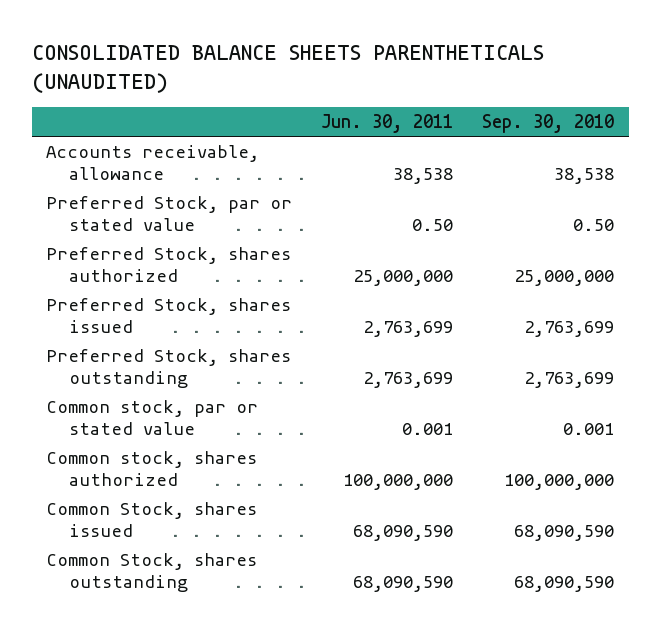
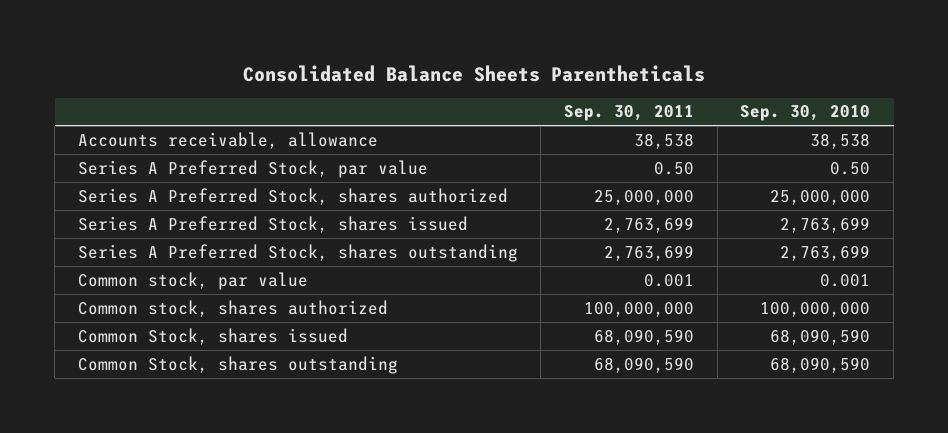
[31,45,544,93] CONSOLIDATED BALANCE SHEETS PARENTHETICALS (UNAUDITED) -> [243,64,706,82] Consolidated Balance Sheets Parentheticals
[321,114,454,134] Jun. 30, 2011 -> none
none -> [564,105,695,122] Sep. 30, 2011
[46,195,293,231] Preferred Stock, par or stated value -> [77,159,428,178] Series A Preferred Stock, par value
[46,246,292,282] Preferred Stock, shares authorized -> [77,187,508,205] Series A Preferred Stock, shares authorized
[46,297,292,333] Preferred Stock, shares issued -> [77,215,468,233] Series A Preferred Stock, shares issued
[46,348,292,388] Preferred Stock, shares outstanding -> [77,243,518,262] Series A Preferred Stock, shares outstanding
[46,399,259,435] Common stock, par or stated value -> [77,271,308,290] Common stock, par value

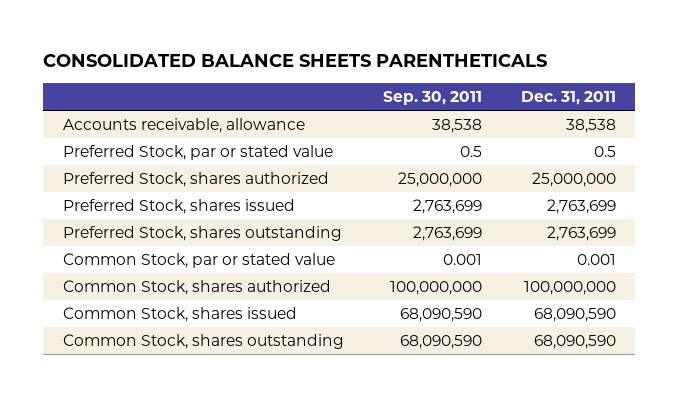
[243,64,706,82] Consolidated Balance Sheets Parentheticals -> [43,54,548,68] CONSOLIDATED BALANCE SHEETS PARENTHETICALS
[740,105,871,122] Sep. 30, 2010 -> none
none -> [520,91,616,106] Dec. 31, 2011
[77,159,428,178] Series A Preferred Stock, par value -> [62,145,333,161] Preferred Stock, par or stated value
[654,161,695,175] 0.50 -> [459,146,482,158] 0.5
[77,187,508,205] Series A Preferred Stock, shares authorized -> [62,172,329,188] Preferred Stock, shares authorized
[77,215,468,233] Series A Preferred Stock, shares issued -> [62,199,295,215] Preferred Stock, shares issued
[77,243,518,262] Series A Preferred Stock, shares outstanding -> [62,226,342,242] Preferred Stock, shares outstanding
[77,271,308,290] Common stock, par value -> [62,253,335,269] Common Stock, par or stated value
[77,299,388,317] Common stock, shares authorized -> [62,280,331,296] Common Stock, shares authorized

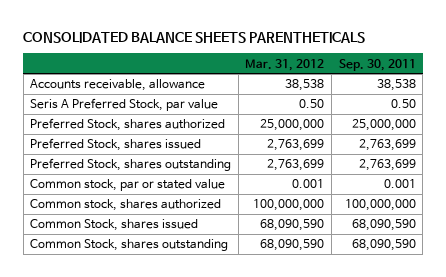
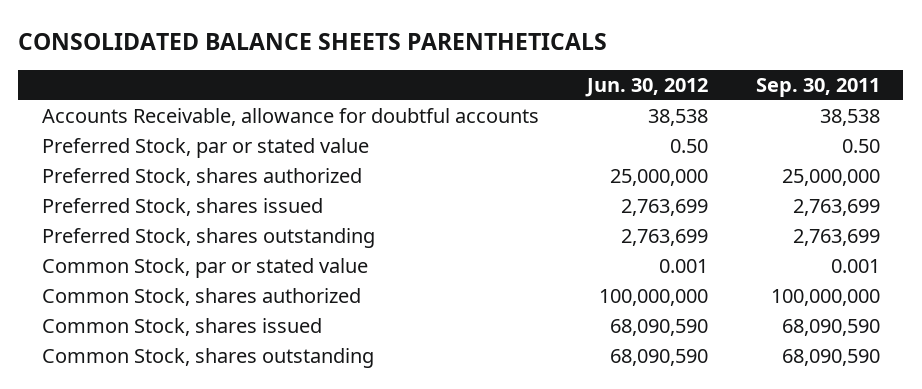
[245,58,325,71] Mar. 31, 2012 -> none
none -> [584,78,708,98] Jun. 30, 2012
[30,79,206,92] Accounts receivable, allowance -> [42,108,540,127] Accounts Receivable, allowance for doubtful accounts
[30,98,219,112] Seris A Preferred Stock, par value -> [42,138,370,159] Preferred Stock, par or stated value
[30,179,226,192] Common stock, par or stated value -> [42,258,369,279] Common Stock, par or stated value
[30,199,222,212] Common stock, shares authorized -> [42,288,362,307] Common Stock, shares authorized

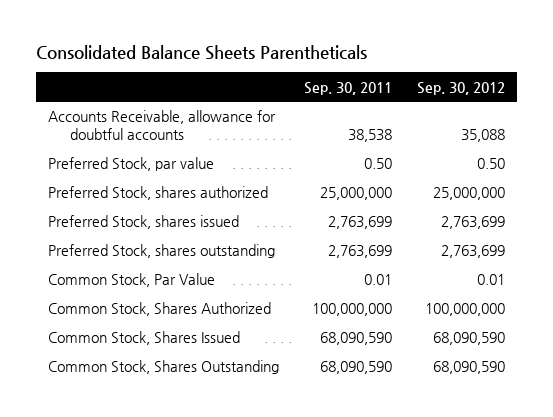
[18,32,608,50] CONSOLIDATED BALANCE SHEETS PARENTHETICALS -> [36,45,368,61] Consolidated Balance Sheets Parentheticals
[584,78,708,98] Jun. 30, 2012 -> none
none -> [416,81,505,95] Sep. 30, 2012
[42,138,370,159] Preferred Stock, par or stated value -> [48,157,215,172] Preferred Stock, par value
[42,258,369,279] Common Stock, par or stated value -> [48,273,216,288] Common Stock, Par Value
[830,259,880,274] 0.001 -> [364,274,393,286] 0.01
[42,288,362,307] Common Stock, shares authorized -> [48,302,272,317] Common Stock, Shares Authorized
[42,318,323,337] Common Stock, shares issued -> [48,331,241,346] Common Stock, Shares Issued
[42,348,375,369] Common Stock, shares outstanding -> [48,360,280,375] Common Stock, Shares Outstanding

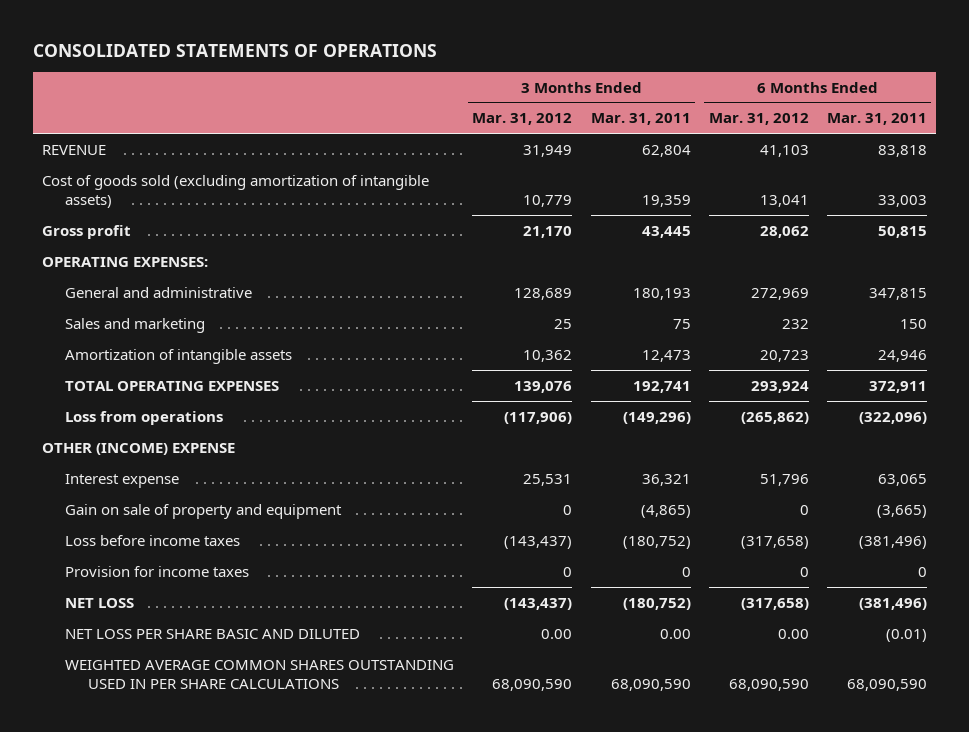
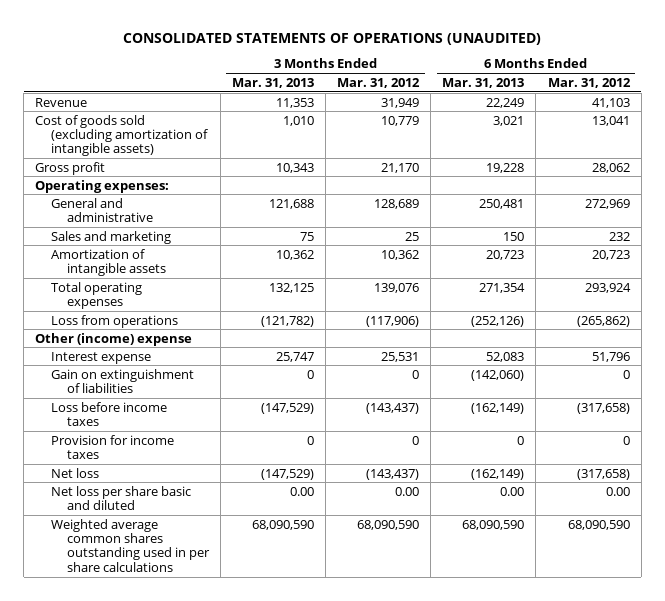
[33,43,438,57] CONSOLIDATED STATEMENTS OF OPERATIONS -> [123,32,542,45] CONSOLIDATED STATEMENTS OF OPERATIONS (UNAUDITED)
[590,113,691,126] Mar. 31, 2011 -> none
[826,113,927,126] Mar. 31, 2011 -> none
none -> [232,77,315,88] Mar. 31, 2013
none -> [442,77,525,88] Mar. 31, 2013
[42,144,107,155] REVENUE -> [35,97,88,107] Revenue
[42,256,209,267] OPERATING EXPENSES: -> [35,179,170,193] Operating expenses:
[65,380,280,391] TOTAL OPERATING EXPENSES -> [50,281,142,309] Total operating expenses
[42,442,236,455] OTHER (INCOME) EXPENSE -> [35,332,193,346] Other (income) expense
[65,503,343,519] Gain on sale of property and equipment -> none
none -> [50,368,194,393] Gain on extinguishment of liabilities
[65,597,135,608] NET LOSS -> [50,467,99,478] Net loss
[65,628,361,639] NET LOSS PER SHARE BASIC AND DILUTED -> [50,485,191,510] Net loss per share basic and diluted
[65,659,455,690] WEIGHTED AVERAGE COMMON SHARES OUTSTANDING USED IN PER SHARE CALCULATIONS -> [50,518,210,572] Weighted average common shares outstanding used in per share calculations

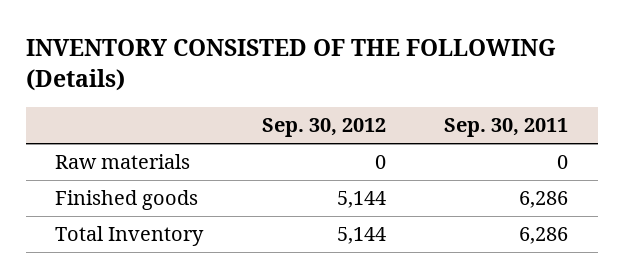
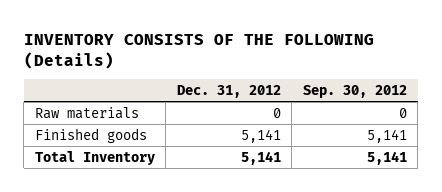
[25,39,556,92] INVENTORY CONSISTED OF THE FOLLOWING (Details) -> [23,33,374,69] INVENTORY CONSISTS OF THE FOLLOWING (Details)
[444,118,569,138] Sep. 30, 2011 -> none
none -> [176,85,281,99] Dec. 31, 2012
[336,191,386,209] 5,144 -> [366,128,407,143] 5,141
[336,227,386,245] 5,144 -> [366,150,407,165] 5,141

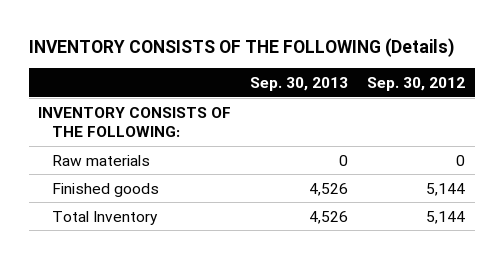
[176,85,281,99] Dec. 31, 2012 -> none
none -> [250,76,349,91] Sep. 30, 2013
none -> [38,106,232,138] INVENTORY CONSISTS OF THE FOLLOWING:
[366,128,407,143] 5,141 -> [426,182,466,196] 5,144
[366,150,407,165] 5,141 -> [426,210,466,224] 5,144

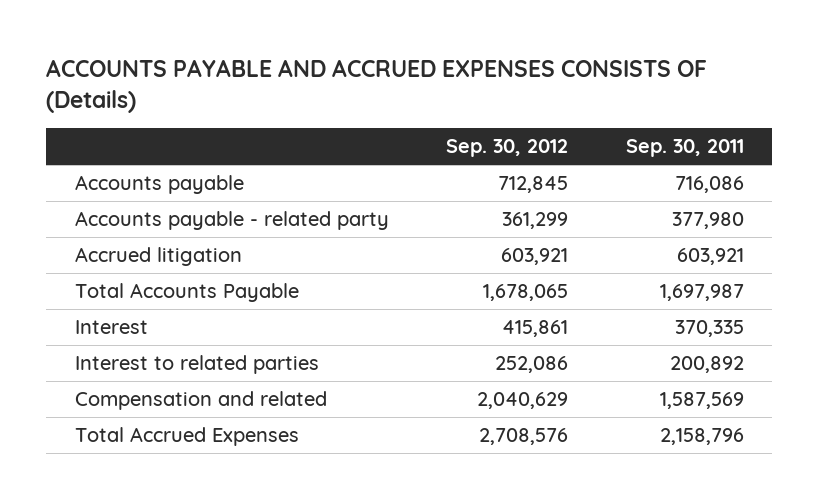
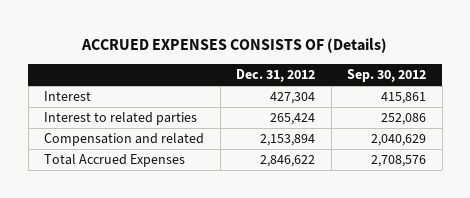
[46,59,708,114] ACCOUNTS PAYABLE AND ACCRUED EXPENSES CONSISTS OF (Details) -> [81,38,388,54] ACCRUED EXPENSES CONSISTS OF (Details)
[625,139,744,158] Sep. 30, 2011 -> none
none -> [236,69,316,83] Dec. 31, 2012
[74,175,244,195] Accounts payable -> none
[74,211,389,231] Accounts payable - related party -> none
[74,247,242,267] Accrued litigation -> none
[74,283,299,303] Total Accounts Payable -> none

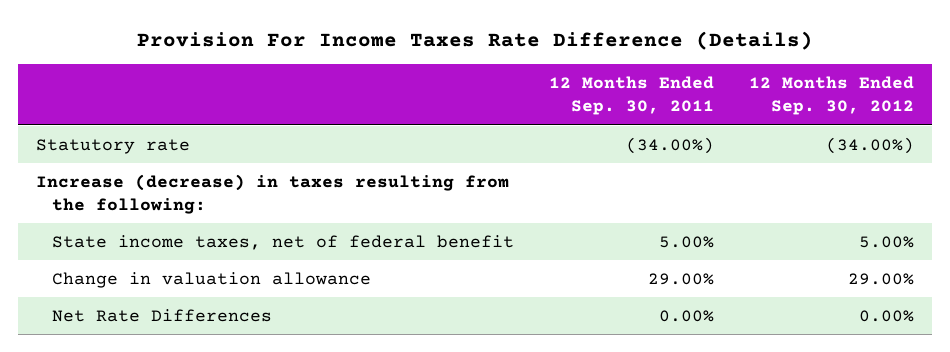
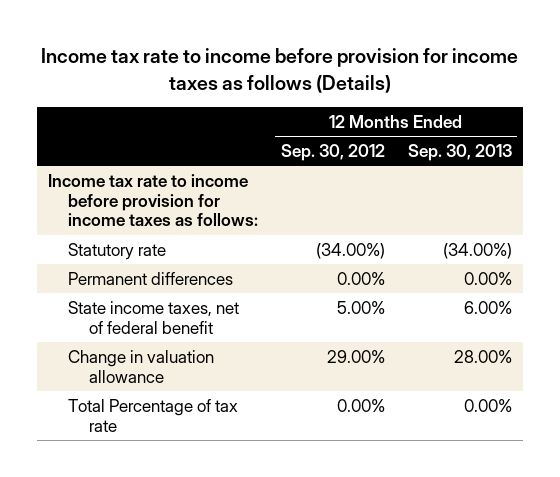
[137,31,814,51] Provision For Income Taxes Rate Difference (Details) -> [40,48,518,93] Income tax rate to income before provision for income taxes as follows (Details)
[549,76,715,116] 12 Months Ended Sep. 30, 2011 -> none
none -> [407,144,512,162] Sep. 30, 2013
none -> [47,173,259,227] Income tax rate to income before provision for income taxes as follows:
[35,173,509,214] Increase (decrease) in taxes resulting from the following: -> none
none -> [68,271,234,285] Permanent differences
[52,308,273,322] Net Rate Differences -> [68,398,239,432] Total Percentage of tax rate

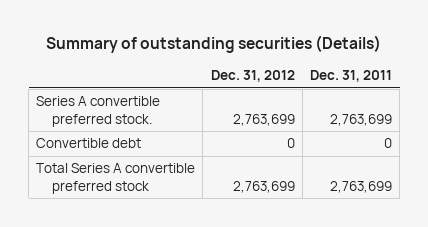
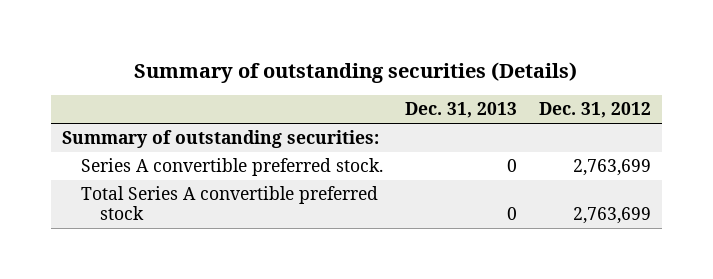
[310,70,393,83] Dec. 31, 2011 -> none
none -> [405,102,518,119] Dec. 31, 2013
none -> [61,130,379,149] Summary of outstanding securities:
[36,138,142,149] Convertible debt -> none

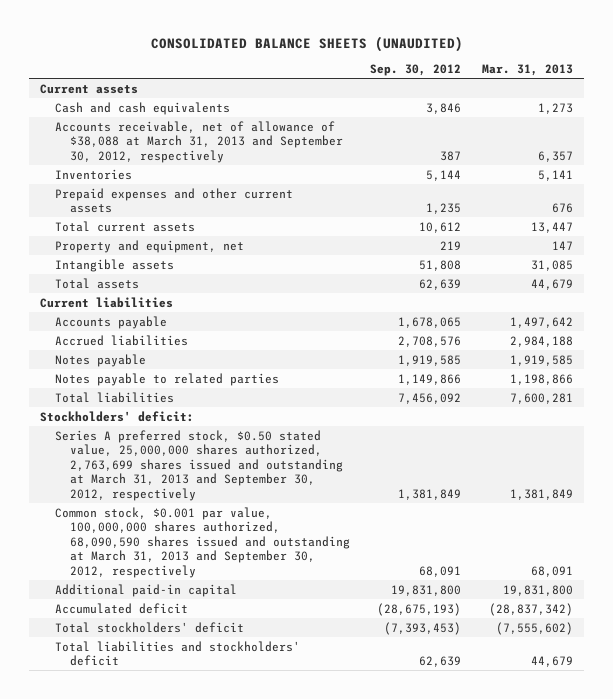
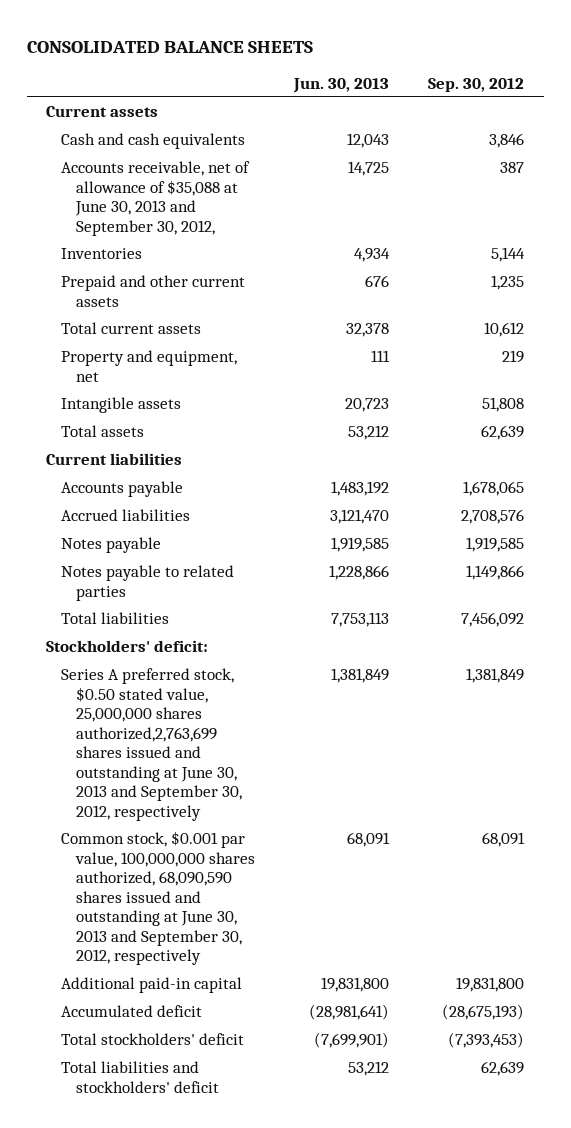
[150,35,463,52] CONSOLIDATED BALANCE SHEETS (UNAUDITED) -> [26,40,313,53] CONSOLIDATED BALANCE SHEETS
[482,64,574,77] Mar. 31, 2013 -> none
none -> [293,77,390,93] Jun. 30, 2013
[54,120,343,163] Accounts receivable, net of allowance of $38,088 at March 31, 2013 and September 30, 2012, respectively -> [61,161,251,236] Accounts receivable, net of allowance of $35,088 at June 30, 2013 and September 30, 2012,
[54,187,293,214] Prepaid expenses and other current assets -> [61,275,246,307] Prepaid and other current assets
[54,429,343,501] Series A preferred stock, $0.50 stated value, 25,000,000 shares authorized, 2,763,699 shares issued and outstanding at March 31, 2013 and September 30, 2012, respectively -> [61,668,243,821] Series A preferred stock, $0.50 stated value, 25,000,000 shares authorized,2,763,699 shares issued and outstanding at June 30, 2013 and September 30, 2012, respectively
[54,506,350,578] Common stock, $0.001 par value, 100,000,000 shares authorized, 68,090,590 shares issued and outstanding at March 31, 2013 and September 30, 2012, respectively -> [61,831,256,966] Common stock, $0.001 par value, 100,000,000 shares authorized, 68,090,590 shares issued and outstanding at June 30, 2013 and September 30, 2012, respectively

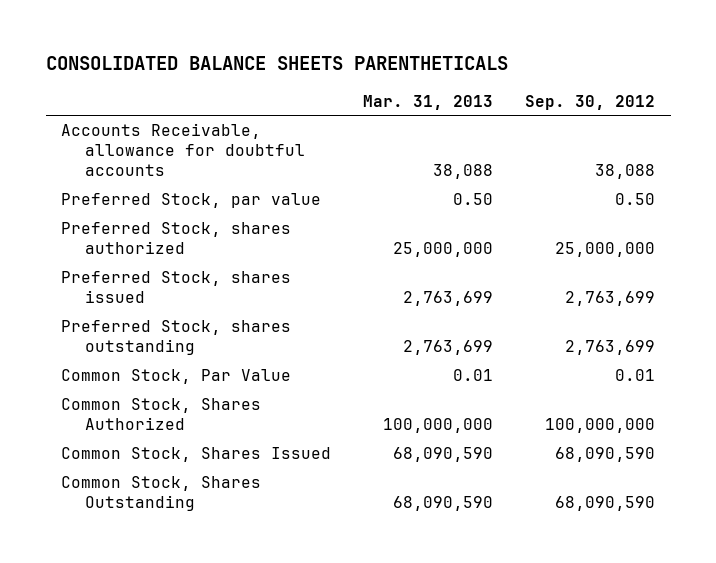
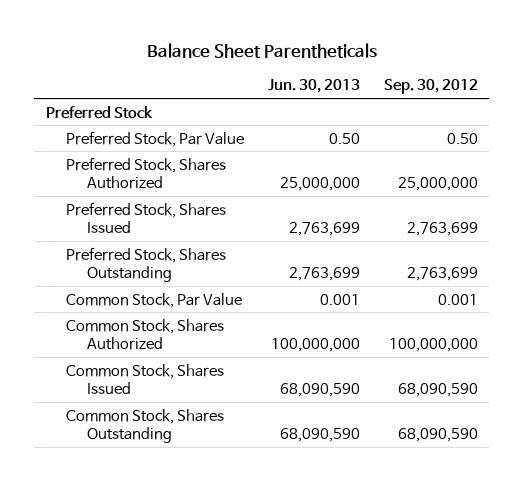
[45,56,508,71] CONSOLIDATED BALANCE SHEETS PARENTHETICALS -> [146,43,377,59] Balance Sheet Parentheticals
[363,94,494,110] Mar. 31, 2013 -> none
none -> [268,79,361,94] Jun. 30, 2013
[61,123,306,177] Accounts Receivable, allowance for doubtful accounts -> none
none -> [45,105,153,119] Preferred Stock
[61,193,322,209] Preferred Stock, par value -> [66,130,245,147] Preferred Stock, Par Value
[61,222,292,255] Preferred Stock, shares authorized -> [66,156,227,189] Preferred Stock, Shares Authorized
[61,271,292,304] Preferred Stock, shares issued -> [66,201,227,233] Preferred Stock, Shares Issued
[61,320,292,356] Preferred Stock, shares outstanding -> [66,246,227,282] Preferred Stock, Shares Outstanding
[614,369,655,382] 0.01 -> [437,293,478,305] 0.001

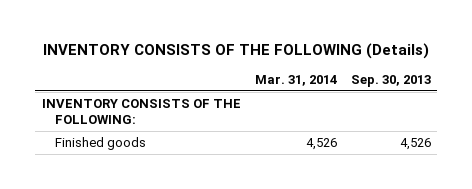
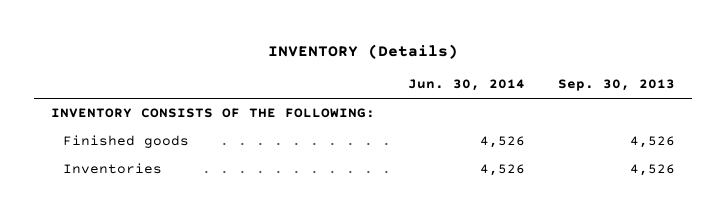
[43,42,430,59] INVENTORY CONSISTS OF THE FOLLOWING (Details) -> [267,44,458,60] INVENTORY (Details)
[254,74,337,86] Mar. 31, 2014 -> none
none -> [407,79,525,92] Jun. 30, 2014
none -> [62,163,162,175] Inventories

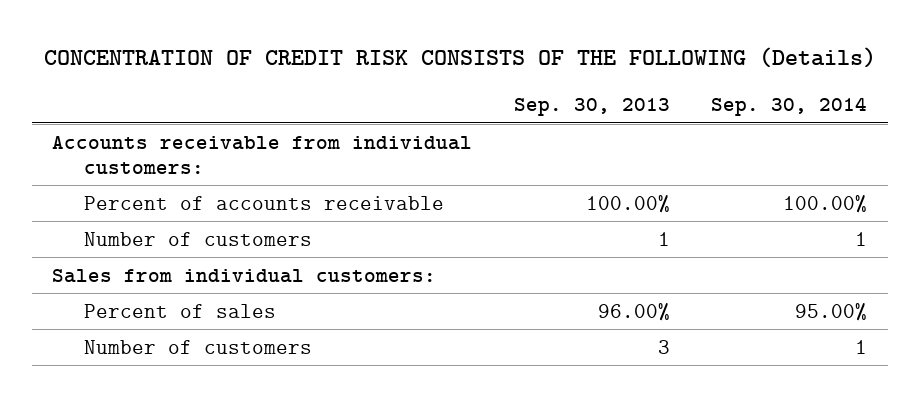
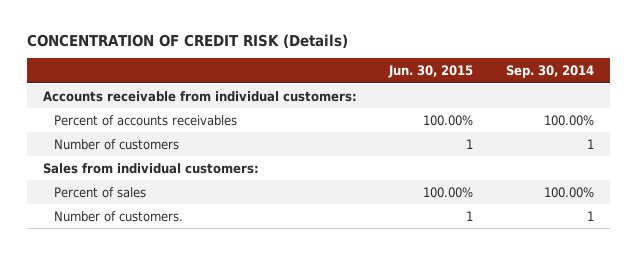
[43,47,876,69] CONCENTRATION OF CREDIT RISK CONSISTS OF THE FOLLOWING (Details) -> [26,33,348,48] CONCENTRATION OF CREDIT RISK (Details)
[513,98,670,117] Sep. 30, 2013 -> none
none -> [388,65,474,79] Jun. 30, 2015
[83,195,444,210] Percent of accounts receivable -> [54,114,238,126] Percent of accounts receivables
[795,302,868,321] 95.00% -> [543,186,594,198] 100.00%
[83,339,312,354] Number of customers -> [54,210,184,222] Number of customers.

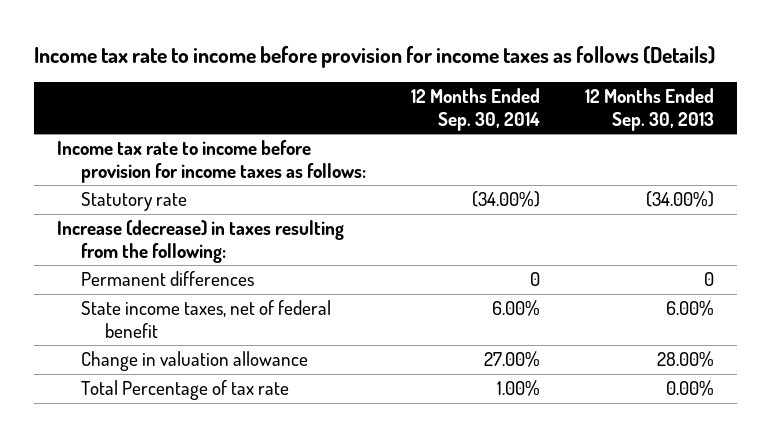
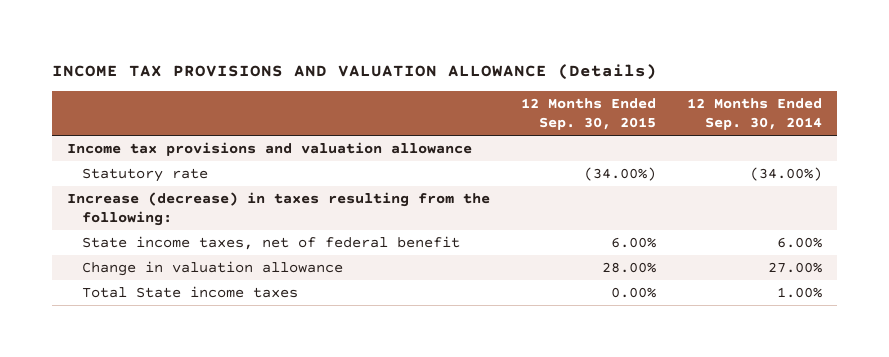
[34,46,716,69] Income tax rate to income before provision for income taxes as follows (Details) -> [51,63,657,80] INCOME TAX PROVISIONS AND VALUATION ALLOWANCE (Details)
[585,88,715,131] 12 Months Ended Sep. 30, 2013 -> none
none -> [520,98,656,131] 12 Months Ended Sep. 30, 2015
[56,140,366,183] Income tax rate to income before provision for income taxes as follows: -> none
none -> [67,142,473,157] Income tax provisions and valuation allowance
[80,271,254,287] Permanent differences -> none
[80,380,289,401] Total Percentage of tax rate -> none
none -> [82,286,299,299] Total State income taxes

